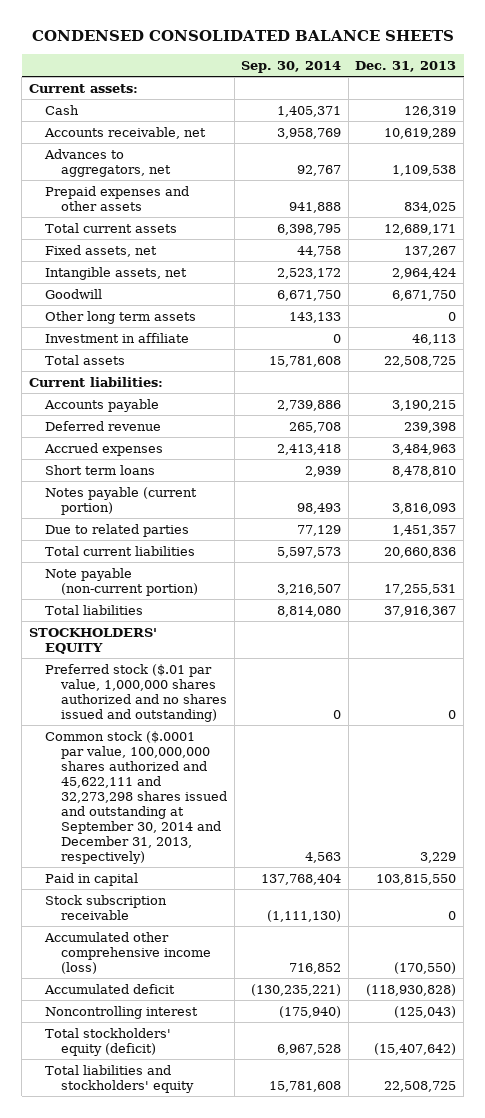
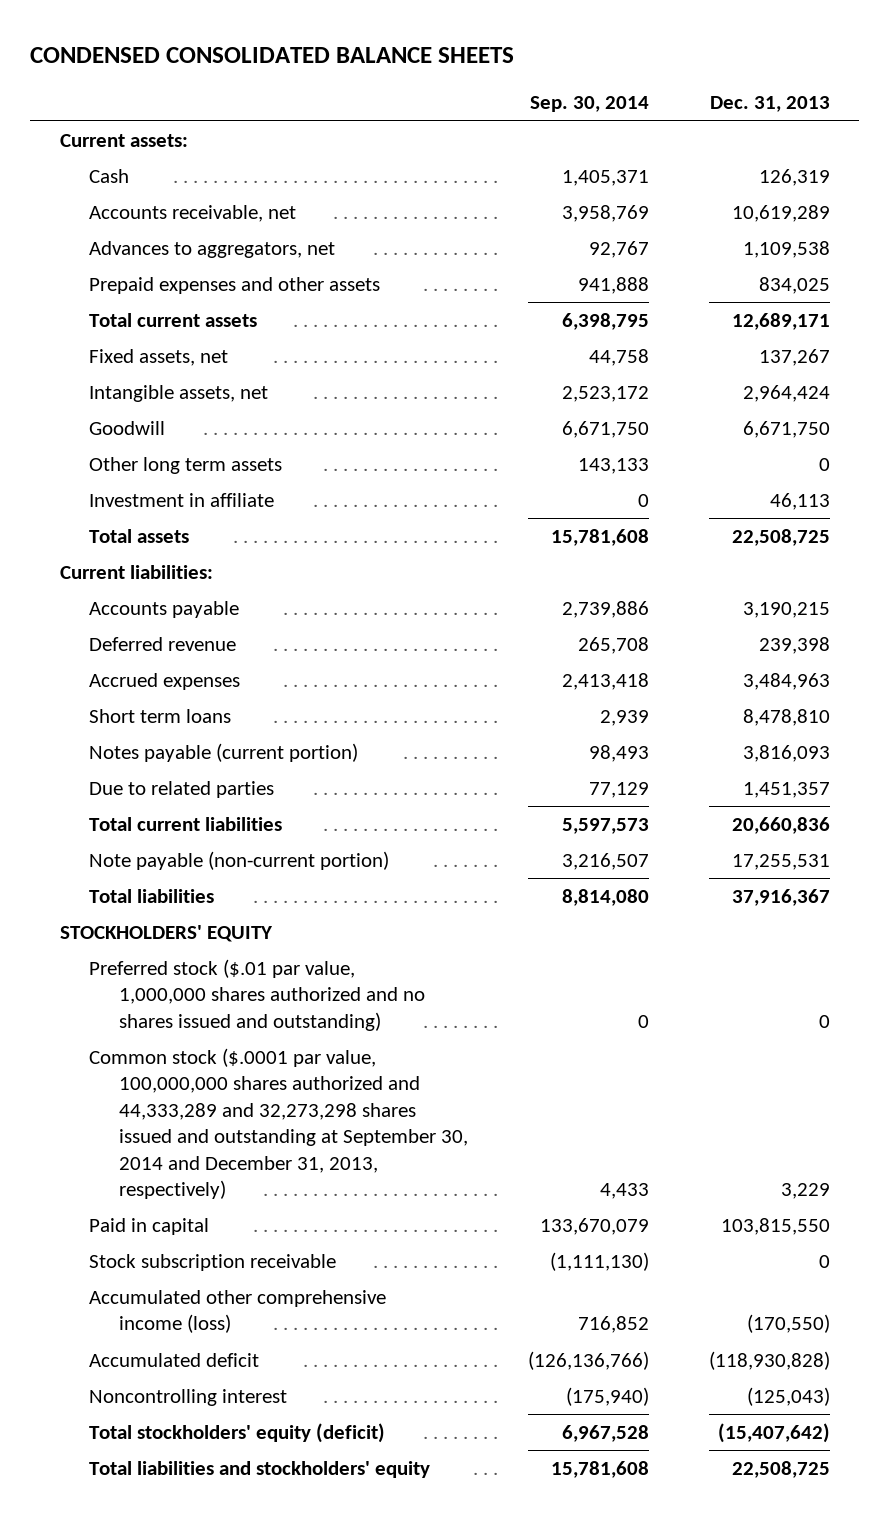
[44,730,227,864] Common stock ($.0001 par value, 100,000,000 shares authorized and 45,622,111 and 32,273,298 shares issued and outstanding at September 30, 2014 and December 31, 2013, respectively) -> [89,1048,468,1200] Common stock ($.0001 par value, 100,000,000 shares authorized and 44,333,289 and 32,273,298 shares issued and outstanding at September 30, 2014 and December 31, 2013, respectively)
[305,851,342,863] 4,563 -> [599,1183,649,1200] 4,433
[261,873,342,885] 137,768,404 -> [539,1218,649,1236] 133,670,079
[251,983,342,996] (130,235,221) -> [527,1351,649,1371] (126,136,766)

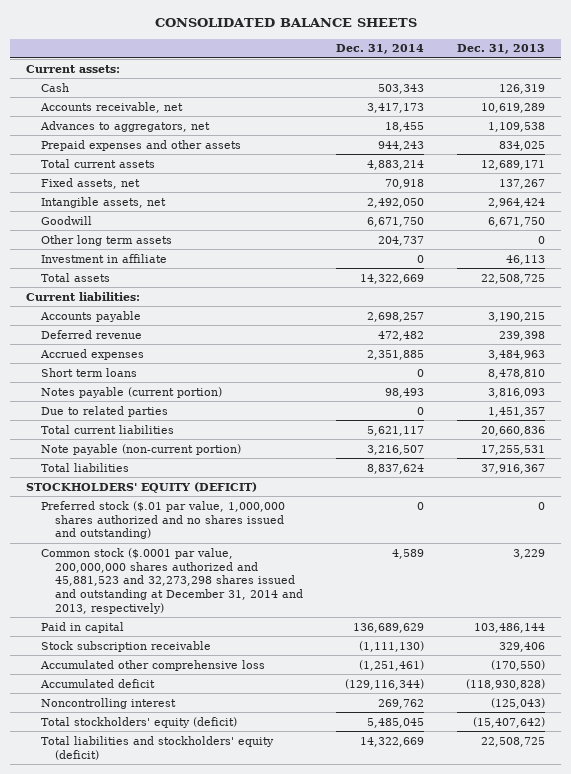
[30,47,515,64] CONDENSED CONSOLIDATED BALANCE SHEETS -> [154,18,417,28] CONSOLIDATED BALANCE SHEETS
[529,96,649,113] Sep. 30, 2014 -> none
none -> [336,44,425,55] Dec. 31, 2014
[60,925,274,943] STOCKHOLDERS' EQUITY -> [26,481,258,493] STOCKHOLDERS' EQUITY (DEFICIT)
[89,1048,468,1200] Common stock ($.0001 par value, 100,000,000 shares authorized and 44,333,289 and 32,273,298 shares issued and outstanding at September 30, 2014 and December 31, 2013, respectively) -> [40,547,304,614] Common stock ($.0001 par value, 200,000,000 shares authorized and 45,881,523 and 32,273,298 shares issued and outstanding at December 31, 2014 and 2013, respectively)
[720,1218,830,1236] 103,815,550 -> [473,622,545,633] 103,486,144
[818,1255,830,1269] 0 -> [498,641,545,652] 329,406
[89,1290,387,1334] Accumulated other comprehensive income (loss) -> [39,659,265,671] Accumulated other comprehensive loss
[89,1461,431,1479] Total liabilities and stockholders' equity -> [40,735,274,760] Total liabilities and stockholders' equity (deficit)

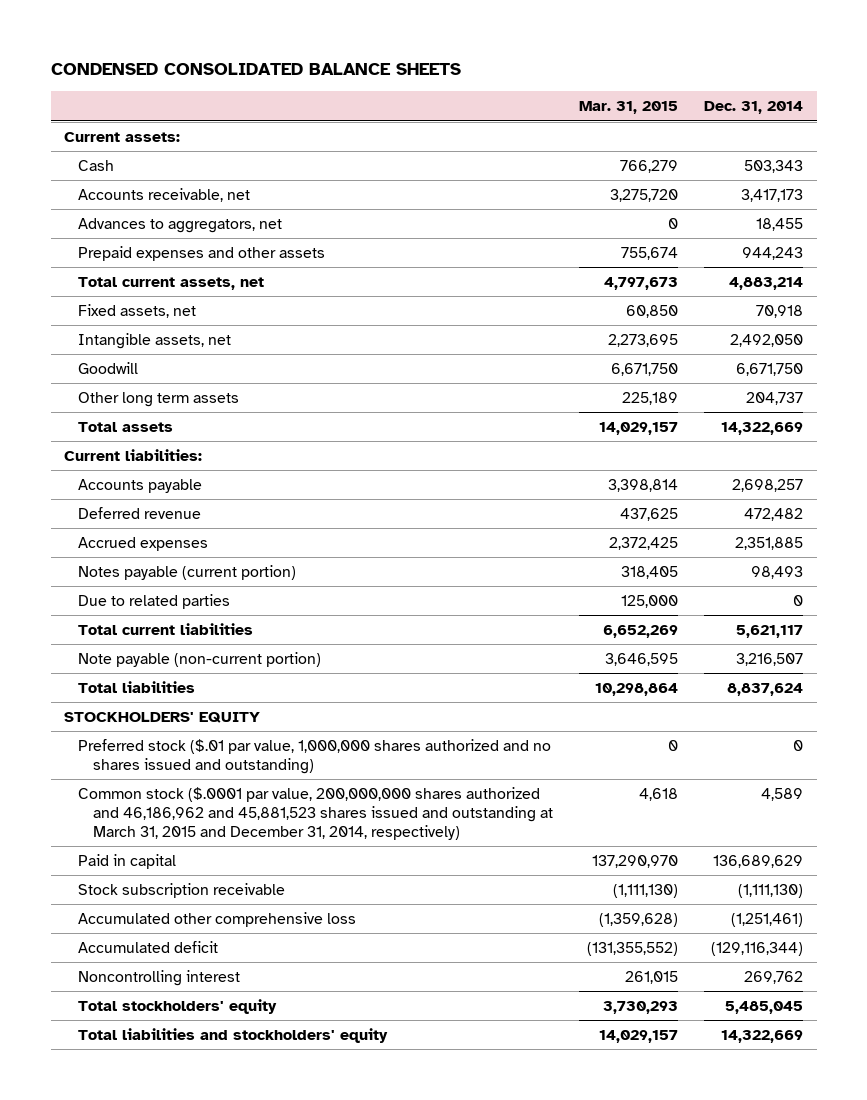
[154,18,417,28] CONSOLIDATED BALANCE SHEETS -> [50,63,461,76] CONDENSED CONSOLIDATED BALANCE SHEETS
[456,44,545,55] Dec. 31, 2013 -> none
none -> [578,101,678,115] Mar. 31, 2015
[40,158,155,168] Total current assets -> [78,277,265,291] Total current assets, net
[40,253,167,263] Investment in affiliate -> none
[40,367,137,377] Short term loans -> none
[26,481,258,493] STOCKHOLDERS' EQUITY (DEFICIT) -> [64,712,261,724] STOCKHOLDERS' EQUITY
[40,547,304,614] Common stock ($.0001 par value, 200,000,000 shares authorized and 45,881,523 and 32,273,298 shares issued and outstanding at December 31, 2014 and 2013, respectively) -> [78,787,553,840] Common stock ($.0001 par value, 200,000,000 shares authorized and 46,186,962 and 45,881,523 shares issued and outstanding at March 31, 2015 and December 31, 2014, respectively)
[40,716,237,728] Total stockholders' equity (deficit) -> [78,999,278,1015] Total stockholders' equity
[40,735,274,760] Total liabilities and stockholders' equity (deficit) -> [78,1028,389,1044] Total liabilities and stockholders' equity

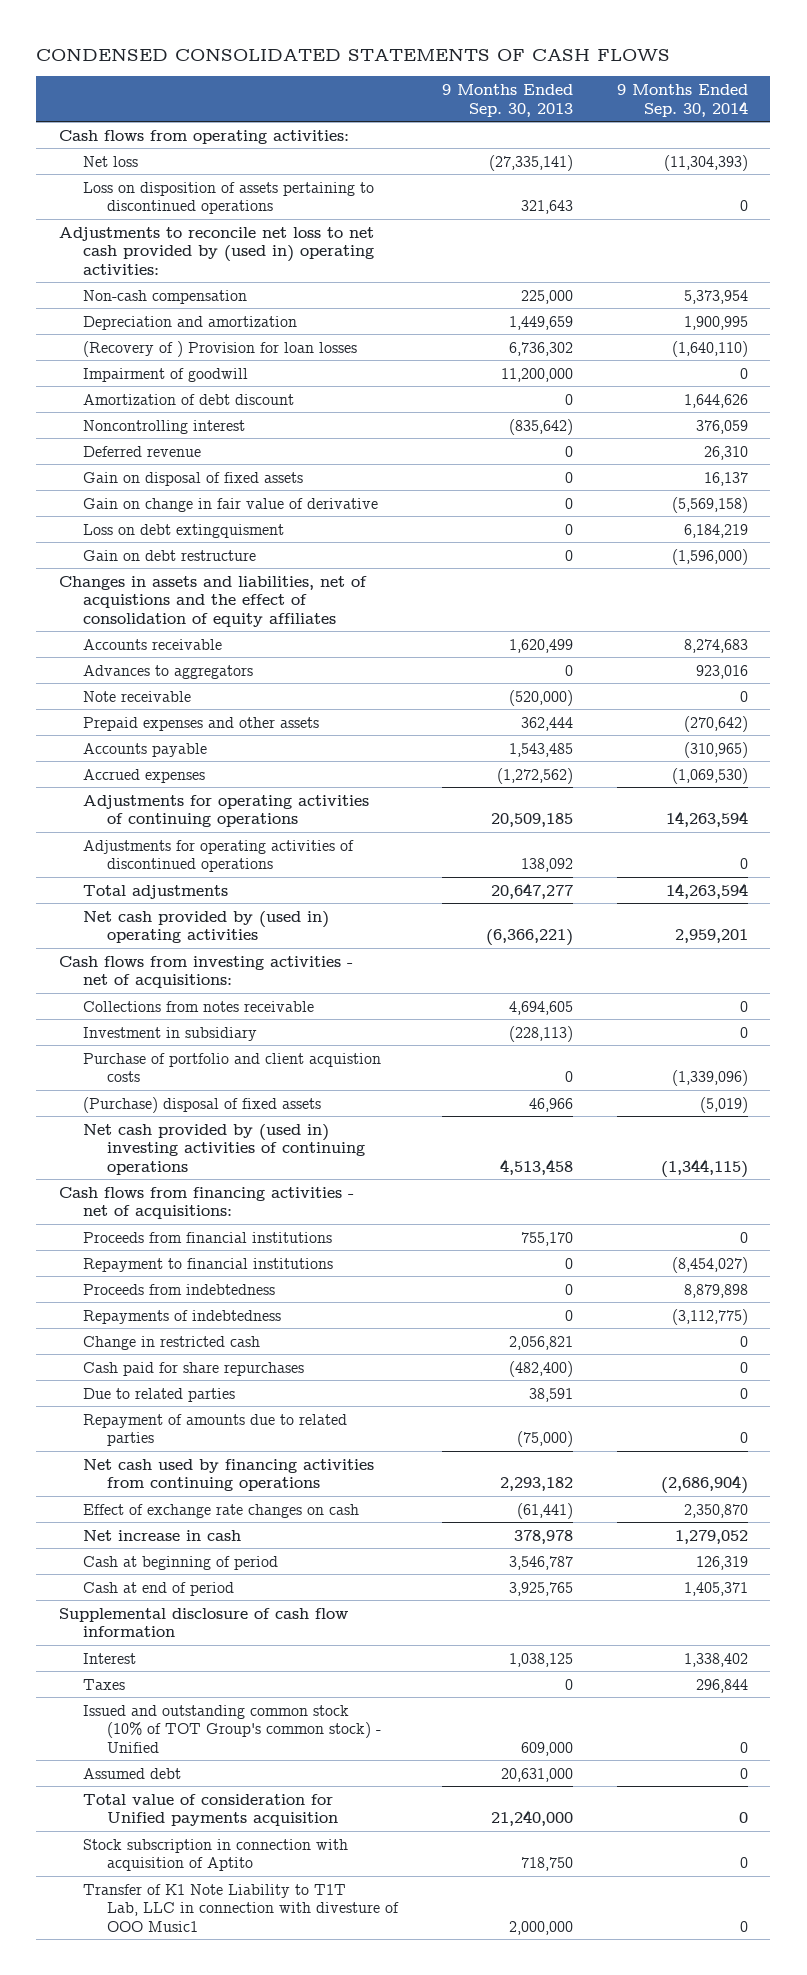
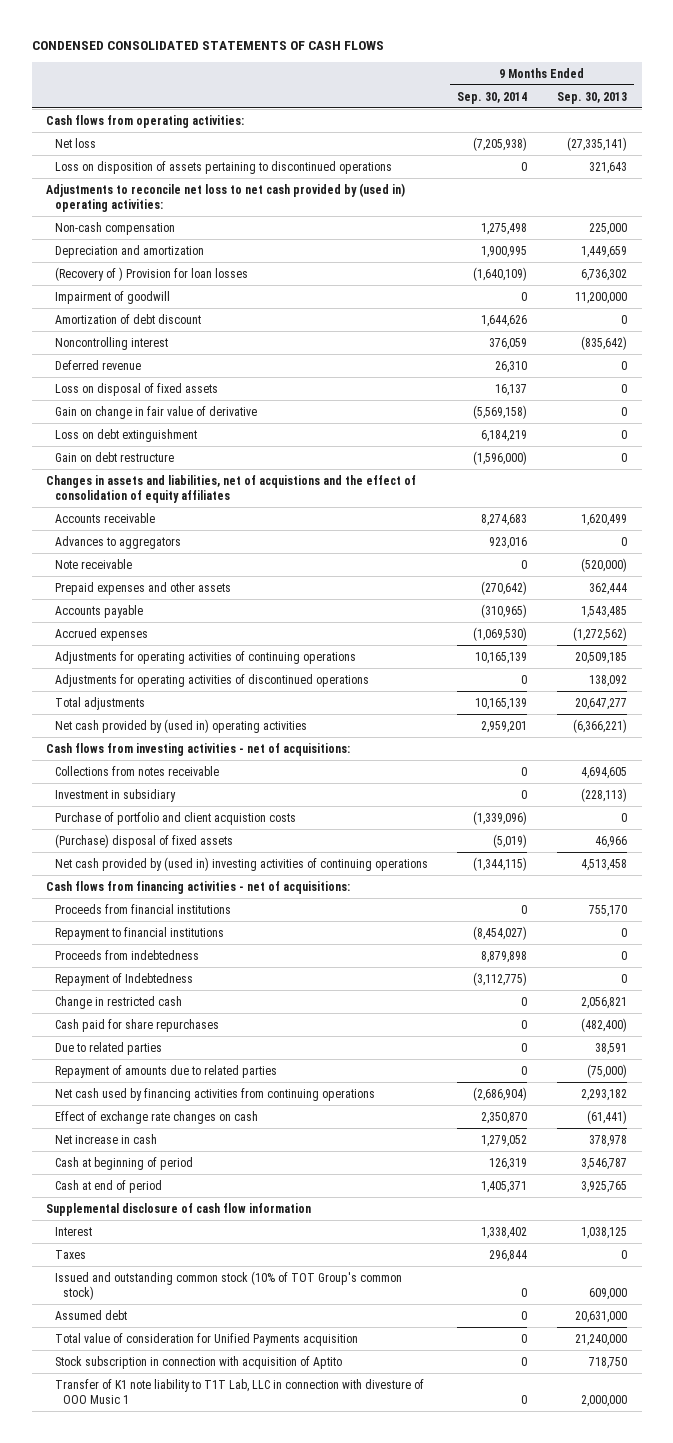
[664,154,749,171] (11,304,393) -> [473,136,528,151] (7,205,938)
[684,289,749,304] 5,373,954 -> [481,222,528,235] 1,275,498
[672,340,749,357] (1,640,110) -> [473,266,528,281] (1,640,109)
[82,471,303,486] Gain on disposal of fixed assets -> [54,382,218,396] Loss on disposal of fixed assets
[82,523,284,538] Loss on debt extingquisment -> [54,428,197,442] Loss on debt extinguishment
[666,811,749,828] 14,263,594 -> [475,651,528,664] 10,165,139
[666,882,749,899] 14,263,594 -> [475,697,528,710] 10,165,139
[82,1309,281,1324] Repayments of indebtedness -> [54,972,193,986] Repayment of Indebtedness
[82,1704,382,1753] Issued and outstanding common stock (10% of TOT Group's common stock) - Unified -> [54,1270,402,1300] Issued and outstanding common stock (10% of TOT Group's common stock)
[82,1793,339,1827] Total value of consideration for Unified payments acquisition -> [54,1332,358,1346] Total value of consideration for Unified Payments acquisition
[82,1883,400,1932] Transfer of K1 Note Liability to T1T Lab, LLC in connection with divesture of OOO Music1 -> [54,1378,424,1404] Transfer of K1 note liability to T1T Lab, LLC in connection with divesture of OOO Music 1

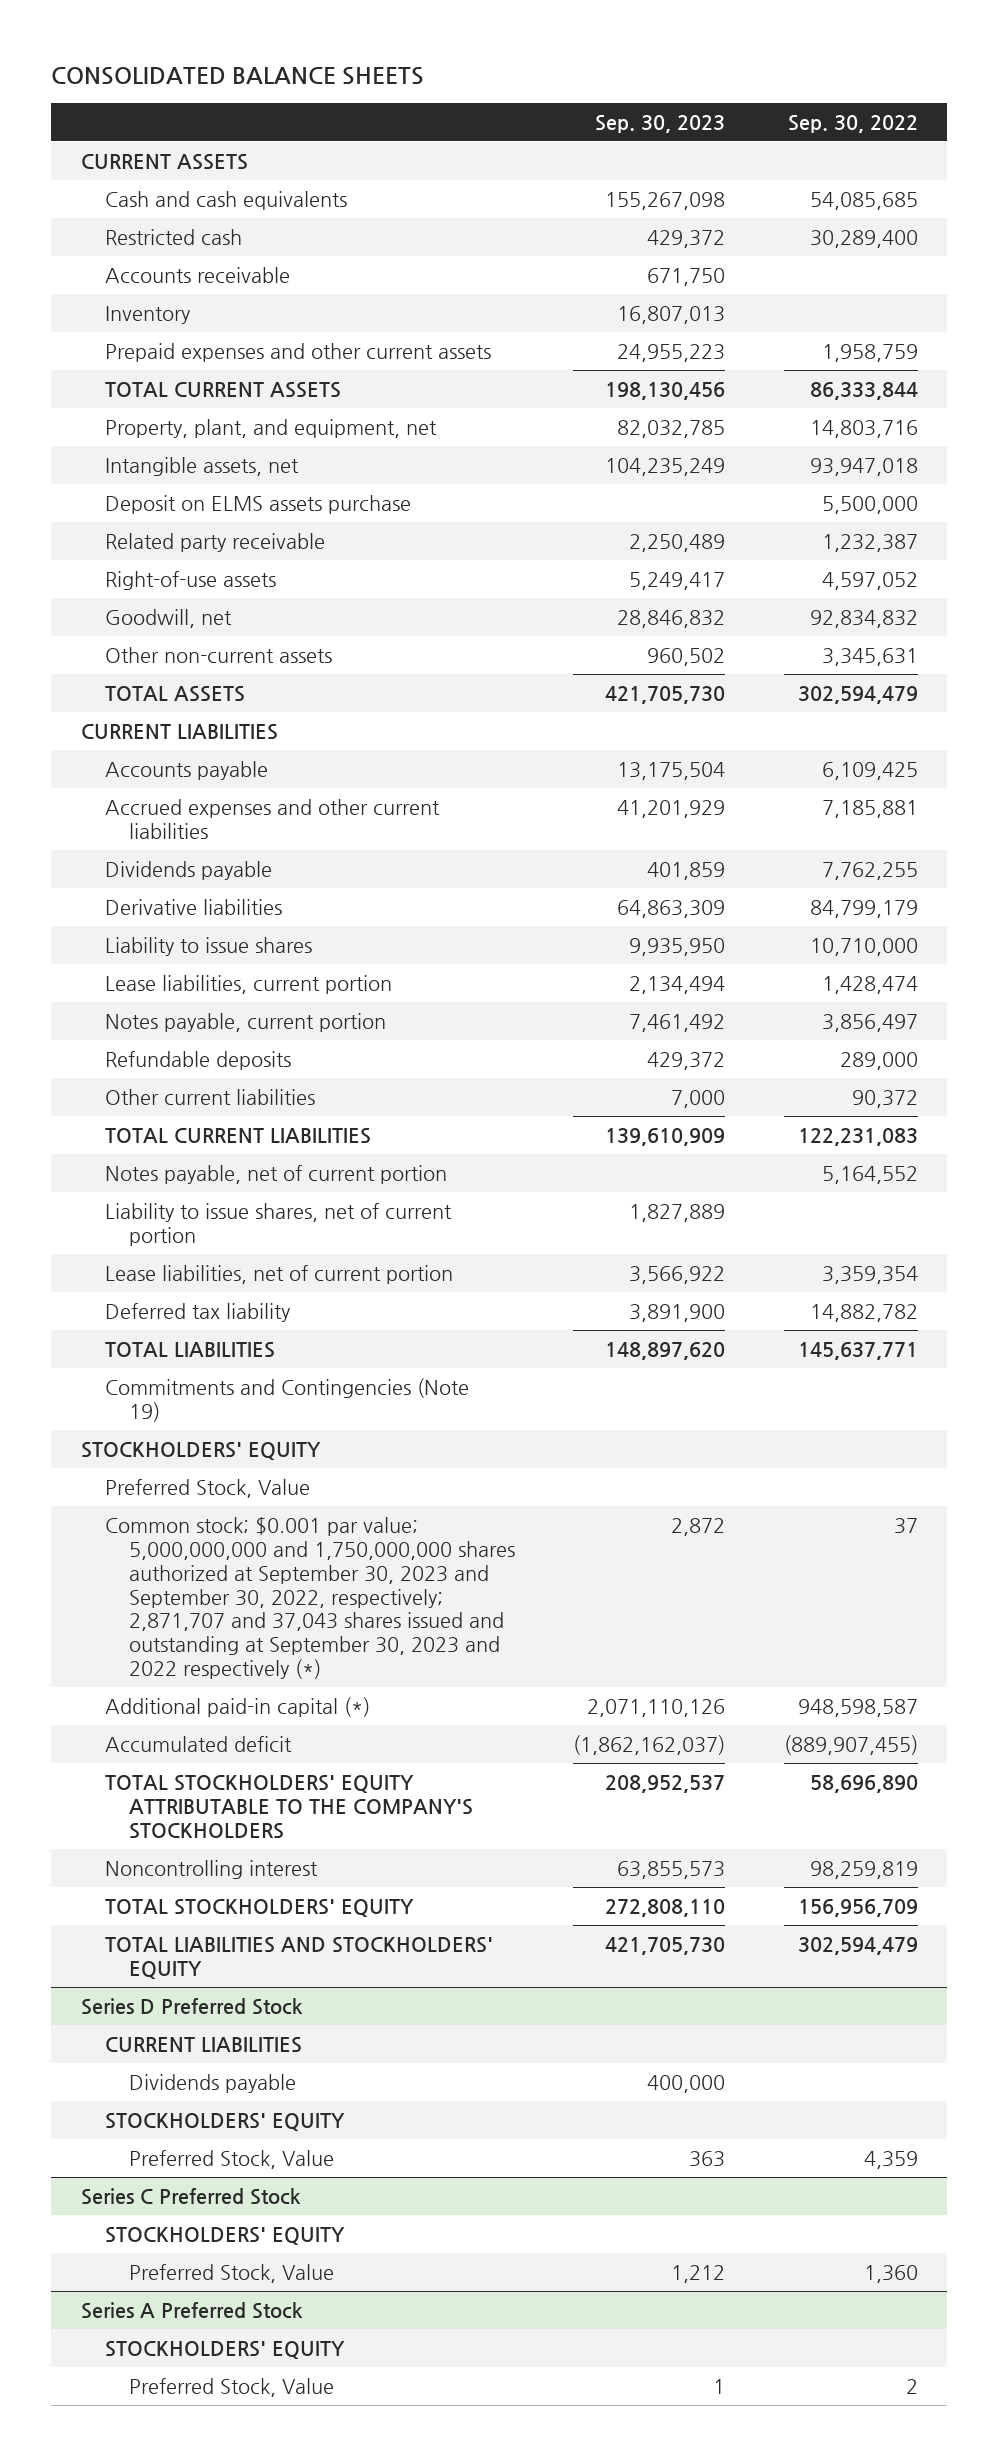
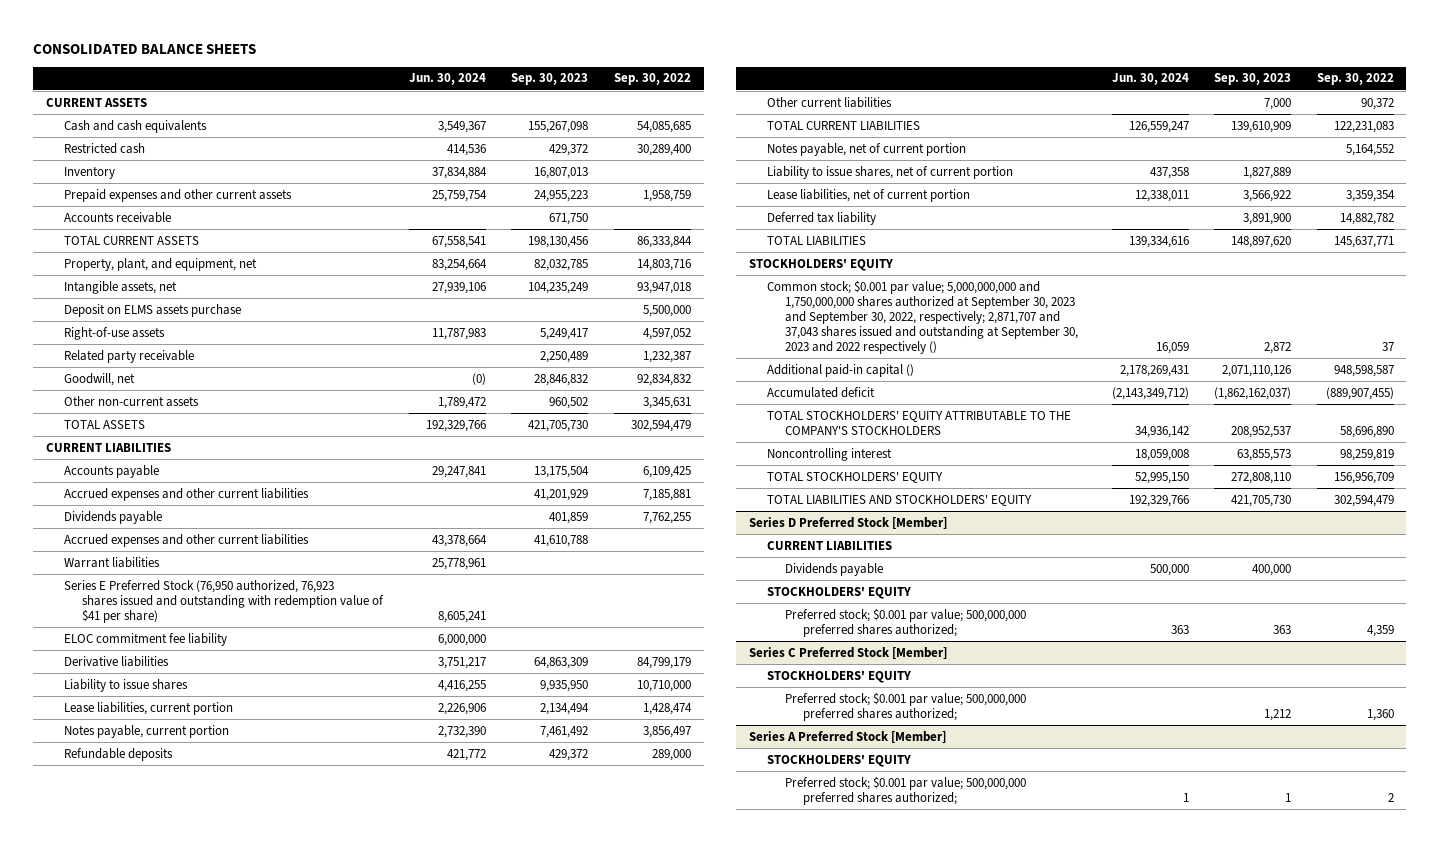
none -> [408,73,486,86] Jun. 30, 2024
[104,267,290,284] Accounts receivable -> [64,211,172,223] Accounts receivable
[104,533,325,553] Related party receivable -> [64,349,195,363] Related party receivable
none -> [64,533,310,547] Accrued expenses and other current liabilities
none -> [64,556,161,568] Warrant liabilities
none -> [64,579,385,623] Series E Preferred Stock (76,950 authorized, 76,923 shares issued and outstanding with redemption value of $41 per share)
none -> [64,632,228,646] ELOC commitment fee liability
[104,1378,469,1422] Commitments and Contingencies (Note 19) -> none
[104,1479,310,1499] Preferred Stock, Value -> none
[104,1517,515,1679] Common stock; $0.001 par value; 5,000,000,000 and 1,750,000,000 shares authorized at September 30, 2023 and September 30, 2022, respectively; 2,871,707 and 37,043 shares issued and outstanding at September 30, 2023 and 2022 respectively (*) -> [766,279,1078,354] Common stock; $0.001 par value; 5,000,000,000 and 1,750,000,000 shares authorized at September 30, 2023 and September 30, 2022, respectively; 2,871,707 and 37,043 shares issued and outstanding at September 30, 2023 and 2022 respectively ()
[104,1697,370,1718] Additional paid-in capital (*) -> [766,363,914,377] Additional paid-in capital ()
[80,1998,303,2016] Series D Preferred Stock -> [748,516,947,529] Series D Preferred Stock [Member]
[128,2150,334,2170] Preferred Stock, Value -> [784,607,1026,637] Preferred stock; $0.001 par value; 500,000,000 preferred shares authorized;
[80,2188,301,2206] Series C Preferred Stock -> [748,646,947,659] Series C Preferred Stock [Member]
[128,2264,334,2284] Preferred Stock, Value -> [784,691,1026,721] Preferred stock; $0.001 par value; 500,000,000 preferred shares authorized;
[80,2302,303,2320] Series A Preferred Stock -> [748,730,946,743] Series A Preferred Stock [Member]
[128,2378,334,2398] Preferred Stock, Value -> [784,775,1026,805] Preferred stock; $0.001 par value; 500,000,000 preferred shares authorized;

